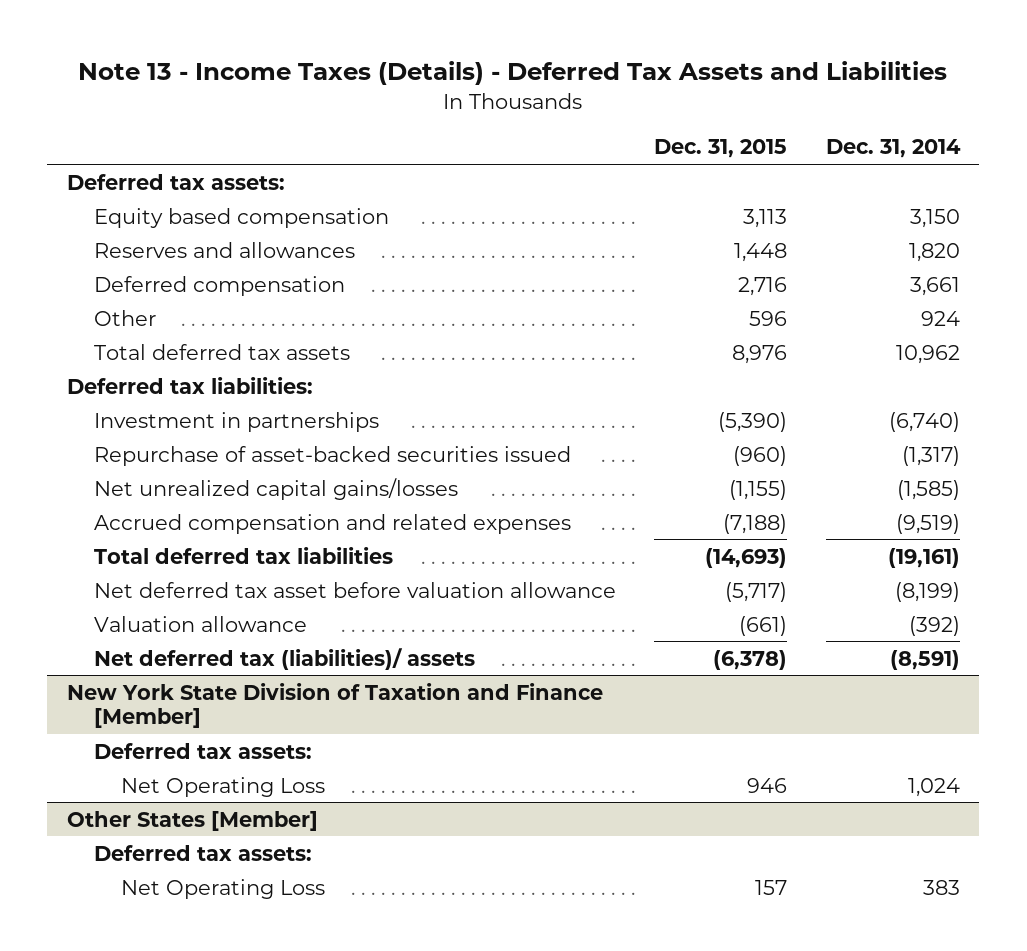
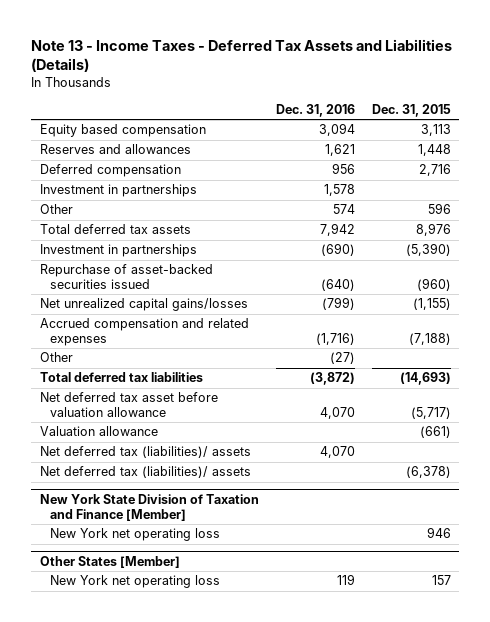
[78,61,948,86] Note 13 - Income Taxes (Details) - Deferred Tax Assets and Liabilities -> [31,38,453,73] Note 13 - Income Taxes - Deferred Tax Assets and Liabilities (Details)
[826,139,962,159] Dec. 31, 2014 -> none
none -> [275,104,355,118] Dec. 31, 2016
[66,173,285,190] Deferred tax assets: -> none
none -> [39,184,197,198] Investment in partnerships
[66,376,313,394] Deferred tax liabilities: -> none
none -> [39,352,73,363] Other
none -> [39,446,251,459] Net deferred tax (liabilities)/ assets
[93,742,312,759] Deferred tax assets: -> none
[121,776,326,797] Net Operating Loss -> [50,528,221,542] New York net operating loss
[93,844,312,861] Deferred tax assets: -> none
[121,878,326,899] Net Operating Loss -> [50,575,221,589] New York net operating loss

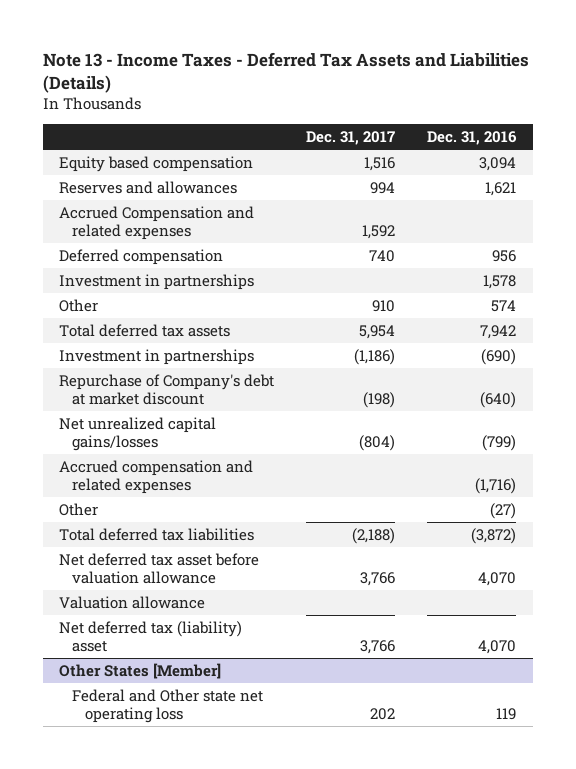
[371,104,451,118] Dec. 31, 2015 -> none
none -> [306,131,396,146] Dec. 31, 2017
none -> [59,205,255,240] Accrued Compensation and related expenses
[39,264,213,290] Repurchase of asset-backed securities issued -> [59,373,275,405] Repurchase of Company's debt at market discount
[39,466,251,479] Net deferred tax (liabilities)/ assets -> none
[39,493,259,521] New York State Division of Taxation and Finance [Member] -> none
[50,528,221,542] New York net operating loss -> none
[39,446,251,459] Net deferred tax (liabilities)/ assets -> [59,620,243,652] Net deferred tax (liability) asset
[50,575,221,589] New York net operating loss -> [72,688,264,723] Federal and Other state net operating loss

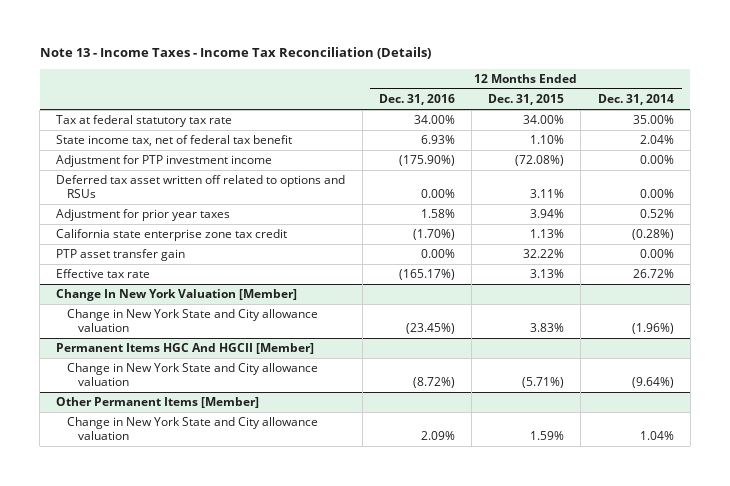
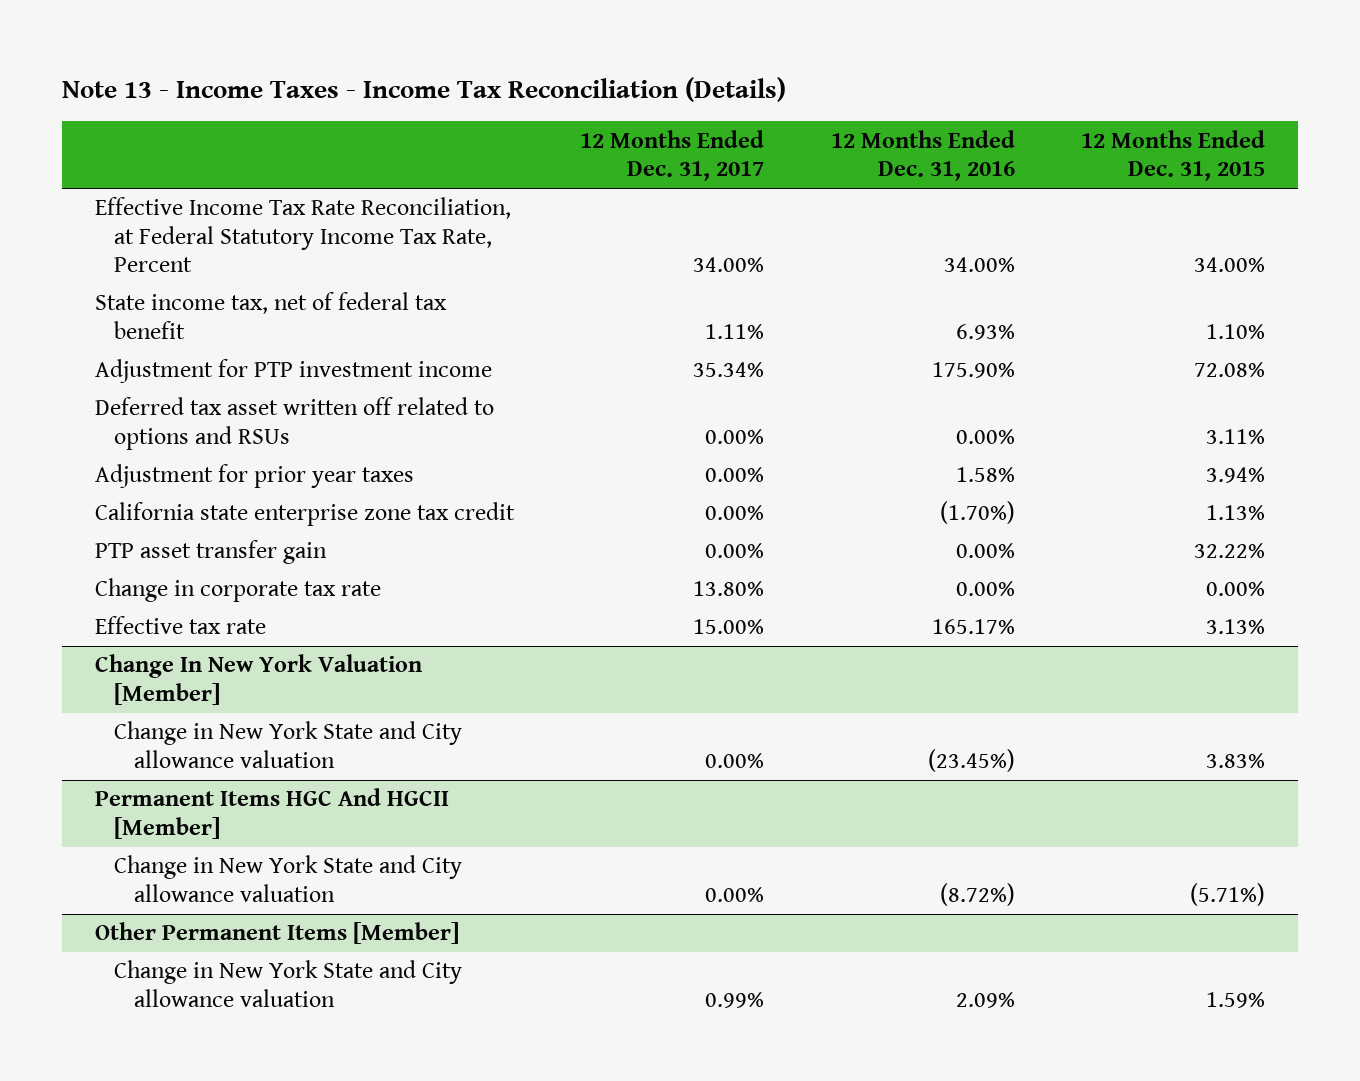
[597,94,674,106] Dec. 31, 2014 -> none
none -> [580,129,765,182] 12 Months Ended Dec. 31, 2017
[56,115,233,128] Tax at federal statutory tax rate -> [94,197,511,273] Effective Income Tax Rate Reconciliation, at Federal Statutory Income Tax Rate, Percent
[398,155,455,167] (175.90%) -> [931,362,1015,379] 175.90%
[515,155,565,167] (72.08%) -> [1193,362,1265,378] 72.08%
none -> [94,578,381,603] Change in corporate tax rate
[398,269,455,281] (165.17%) -> [931,619,1015,635] 165.17%

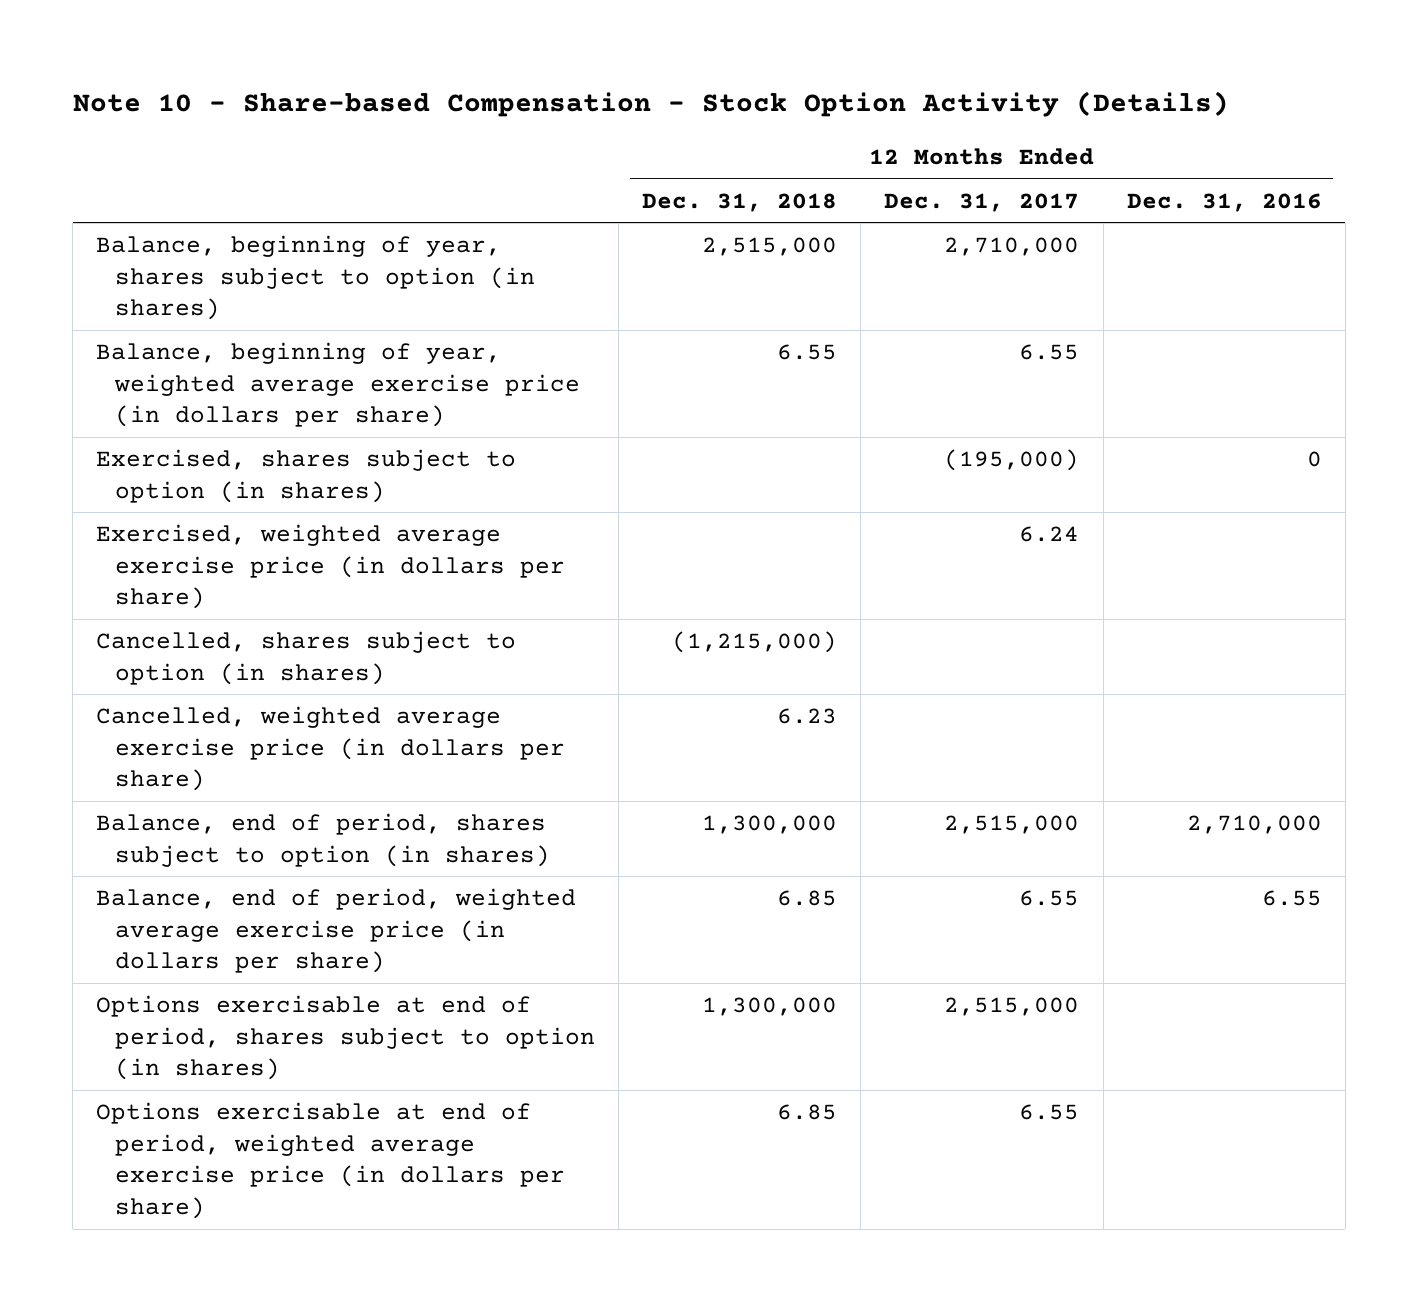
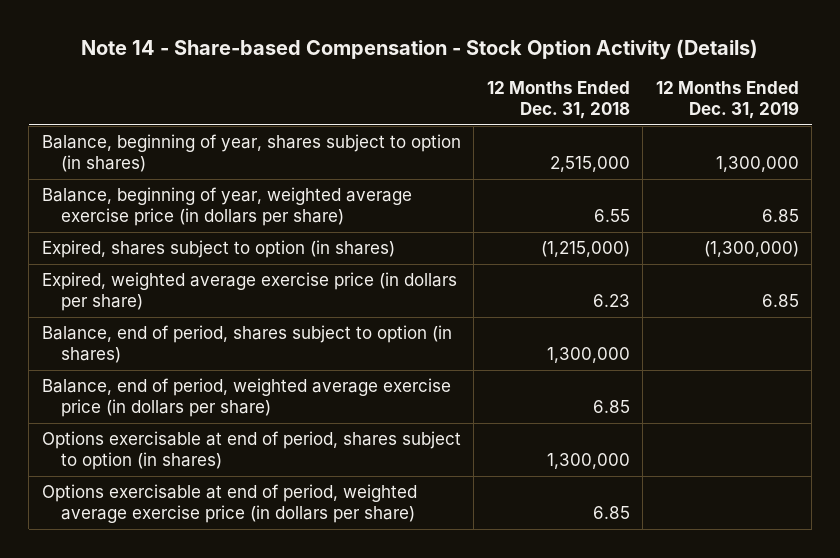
[72,90,1229,117] Note 10 - Share-based Compensation - Stock Option Activity (Details) -> [81,39,759,61] Note 14 - Share-based Compensation - Stock Option Activity (Details)
[884,192,1080,212] Dec. 31, 2017 -> none
[1126,192,1322,212] Dec. 31, 2016 -> none
none -> [655,81,799,120] 12 Months Ended Dec. 31, 2019
[96,448,517,503] Exercised, shares subject to option (in shares) -> none
[96,523,566,610] Exercised, weighted average exercise price (in dollars per share) -> none
[96,630,517,685] Cancelled, shares subject to option (in shares) -> [41,240,395,259] Expired, shares subject to option (in shares)
[96,705,566,792] Cancelled, weighted average exercise price (in dollars per share) -> [41,272,457,312] Expired, weighted average exercise price (in dollars per share)

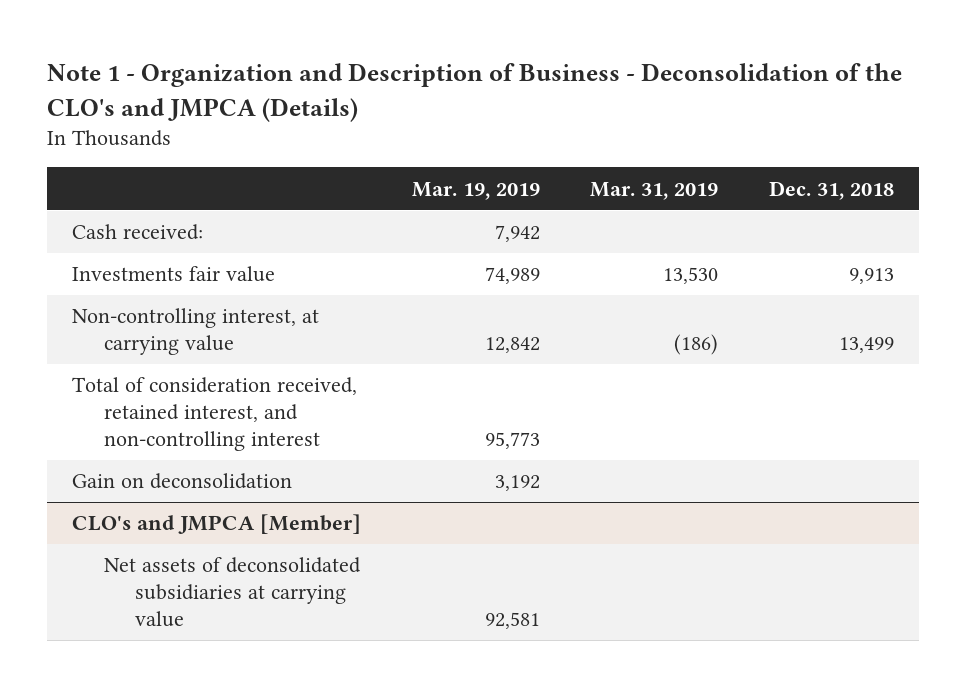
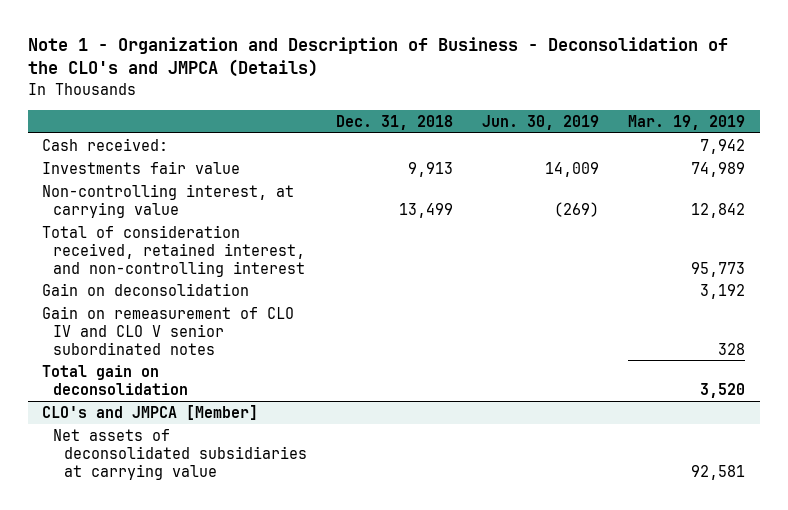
[590,181,719,200] Mar. 31, 2019 -> none
none -> [482,114,600,130] Jun. 30, 2019
none -> [42,305,295,355] Gain on remeasurement of CLO IV and CLO V senior subordinated notes
none -> [42,364,189,395] Total gain on deconsolidation

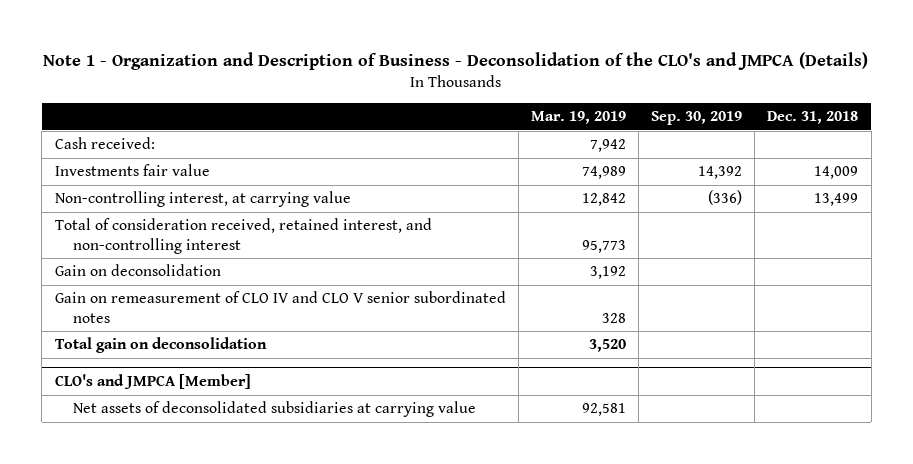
[482,114,600,130] Jun. 30, 2019 -> none
none -> [651,111,743,126] Sep. 30, 2019
[407,161,453,177] 9,913 -> [814,166,859,180] 14,009

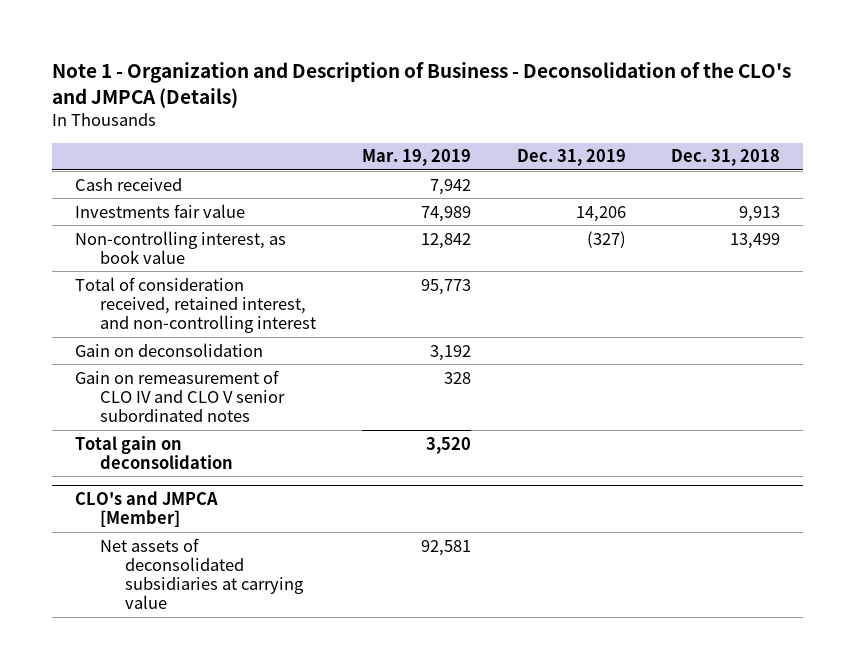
[651,111,743,126] Sep. 30, 2019 -> none
none -> [516,149,626,167] Dec. 31, 2019
[54,137,155,150] Cash received: -> [75,177,183,191] Cash received
[814,166,859,180] 14,009 -> [739,205,781,222] 9,913
[54,191,351,208] Non-controlling interest, at carrying value -> [75,230,287,264] Non-controlling interest, as book value

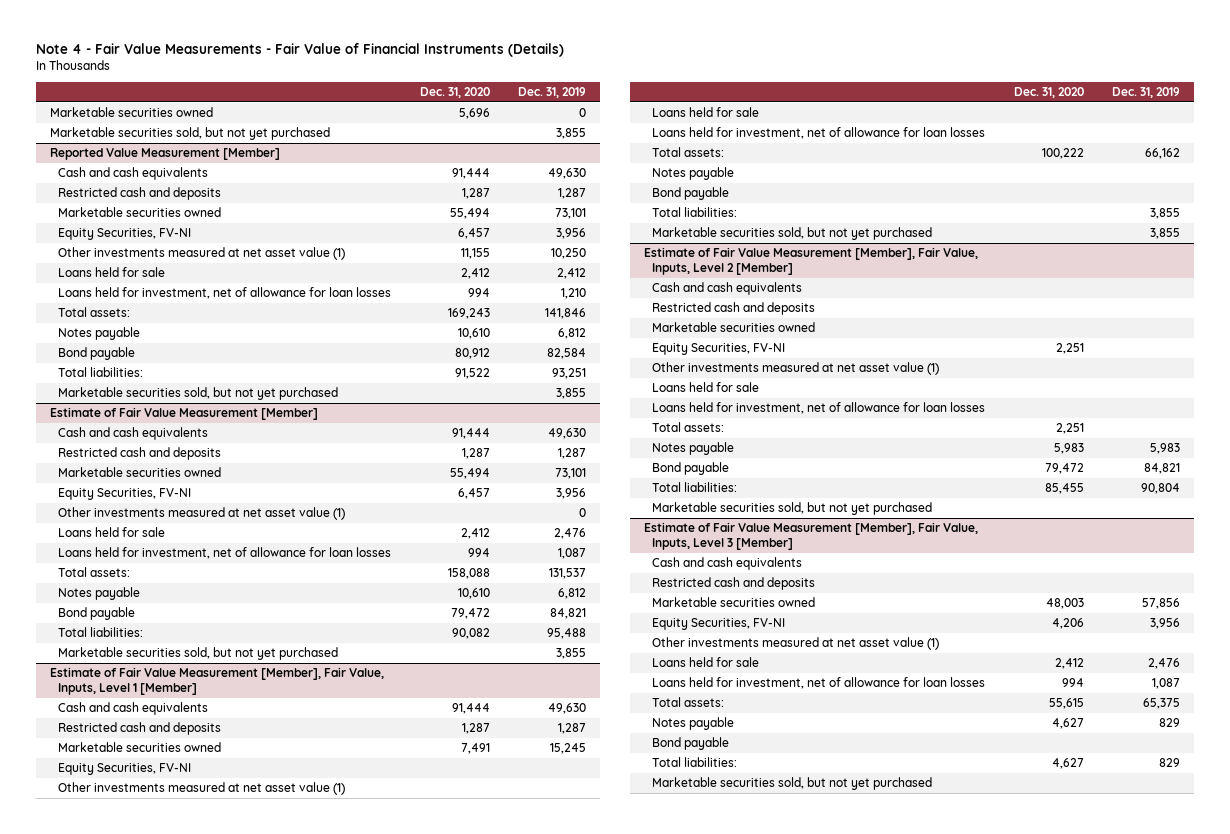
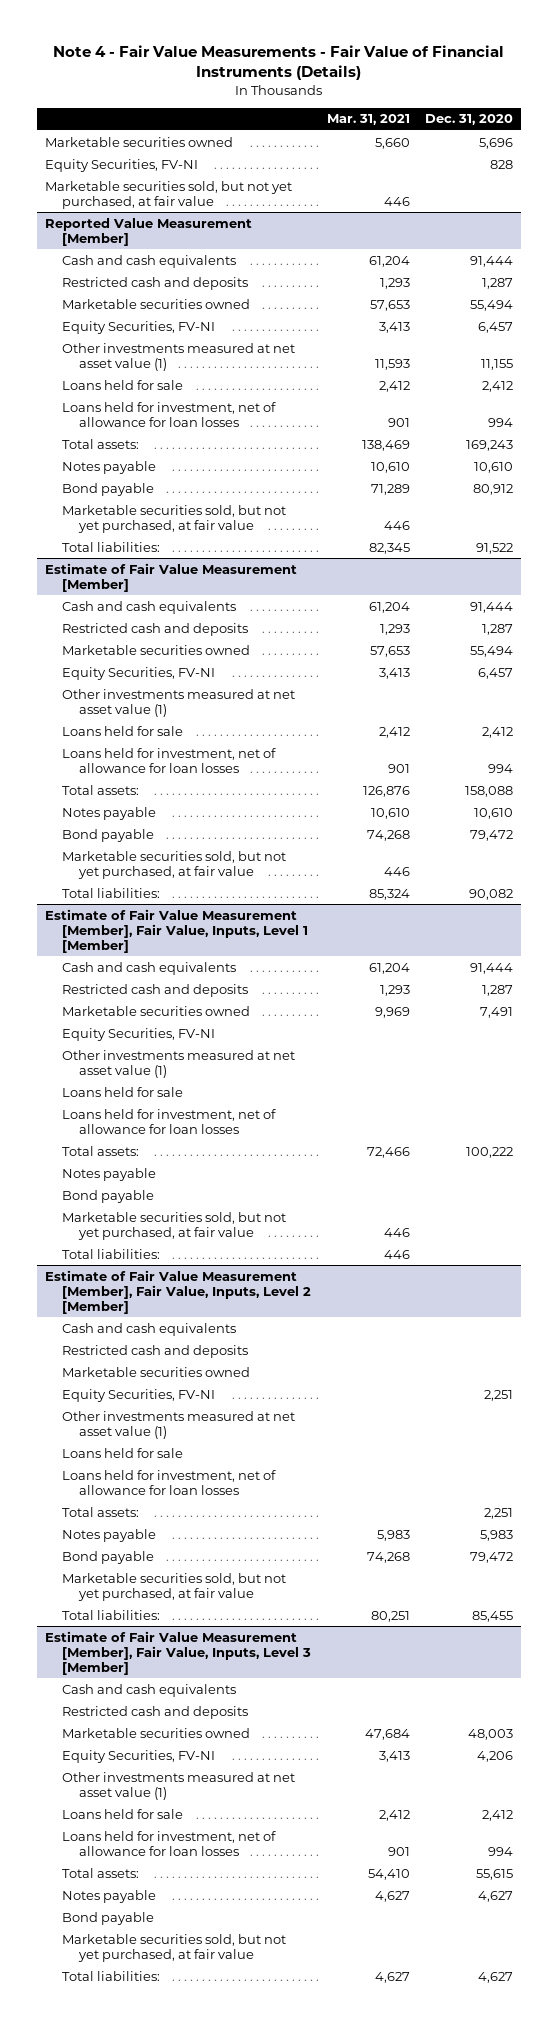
[518,86,587,98] Dec. 31, 2019 -> none
none -> [326,114,410,126] Mar. 31, 2021
none -> [45,158,199,172] Equity Securities, FV-NI
[49,127,330,141] Marketable securities sold, but not yet purchased -> [45,180,293,209] Marketable securities sold, but not yet purchased, at fair value
none -> [61,504,286,533] Marketable securities sold, but not yet purchased, at fair value
[58,387,339,401] Marketable securities sold, but not yet purchased -> none
none -> [61,850,286,879] Marketable securities sold, but not yet purchased, at fair value
[58,647,339,661] Marketable securities sold, but not yet purchased -> none
none -> [61,1211,286,1240] Marketable securities sold, but not yet purchased, at fair value
[652,227,933,241] Marketable securities sold, but not yet purchased -> none
none -> [61,1572,286,1601] Marketable securities sold, but not yet purchased, at fair value
[652,502,933,516] Marketable securities sold, but not yet purchased -> none
none -> [61,1933,286,1962] Marketable securities sold, but not yet purchased, at fair value
[652,777,933,791] Marketable securities sold, but not yet purchased -> none

